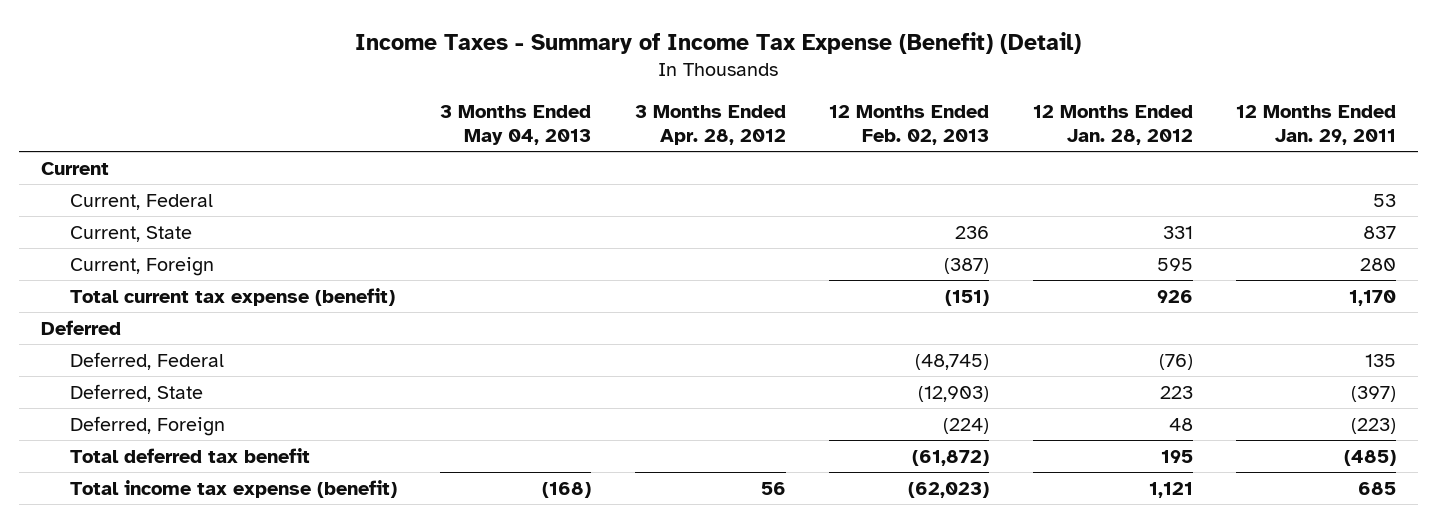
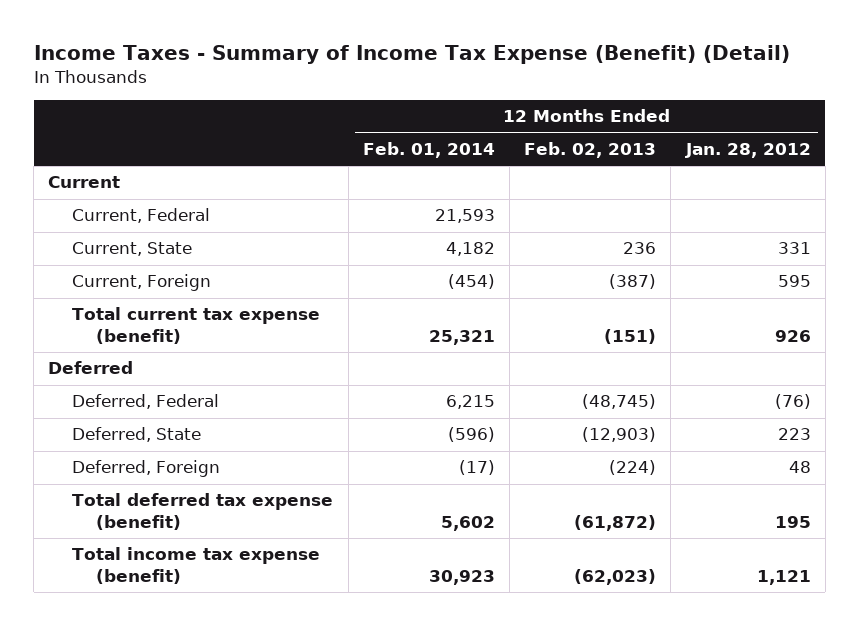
[440,105,592,146] 3 Months Ended May 04, 2013 -> none
[634,105,786,146] 3 Months Ended Apr. 28, 2012 -> none
[1236,105,1397,146] 12 Months Ended Jan. 29, 2011 -> none
none -> [362,141,495,158] Feb. 01, 2014
[69,447,310,463] Total deferred tax benefit -> [72,493,334,531] Total deferred tax expense (benefit)

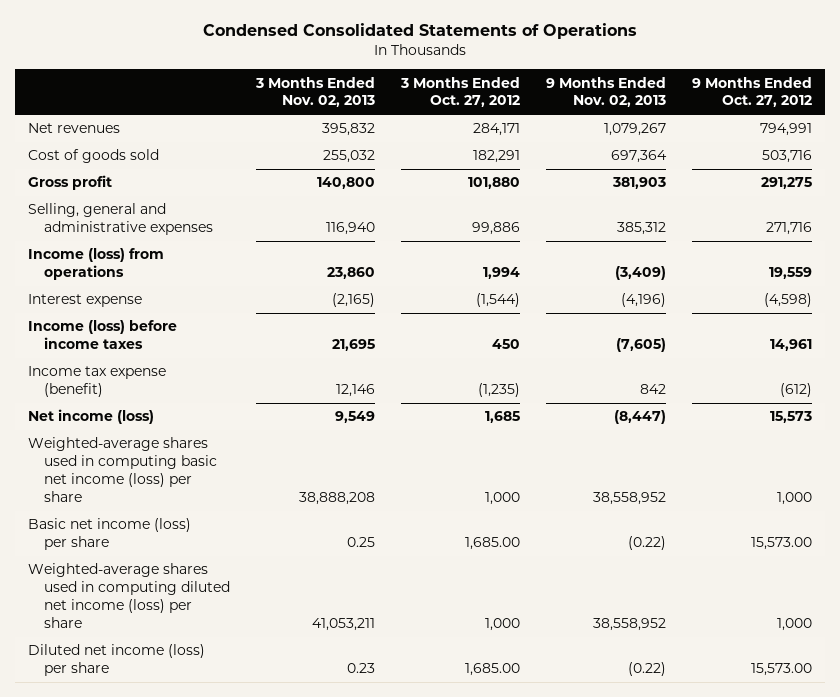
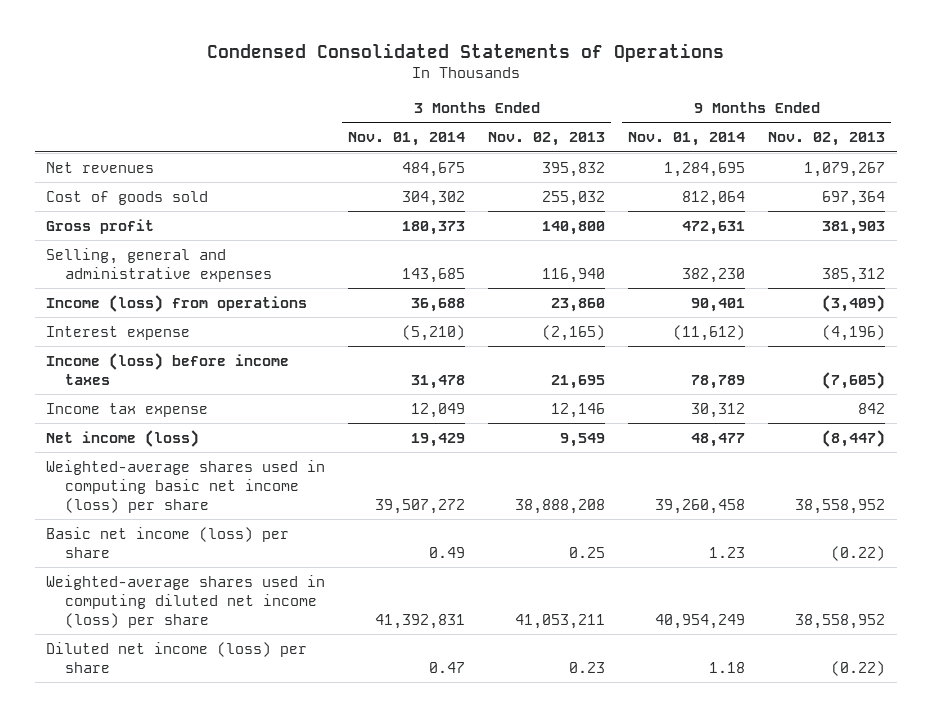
[400,76,521,108] 3 Months Ended Oct. 27, 2012 -> none
[692,76,813,108] 9 Months Ended Oct. 27, 2012 -> none
none -> [348,132,466,147] Nov. 01, 2014
none -> [628,132,746,147] Nov. 01, 2014
[27,366,166,398] Income tax expense (benefit) -> [46,402,209,417] Income tax expense

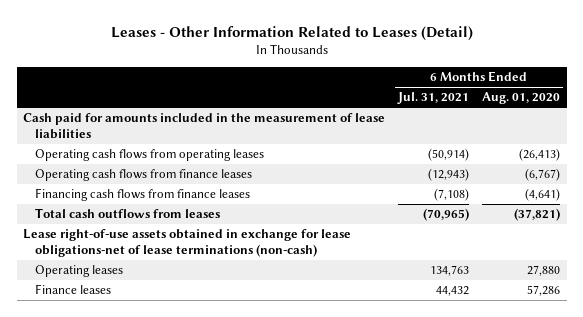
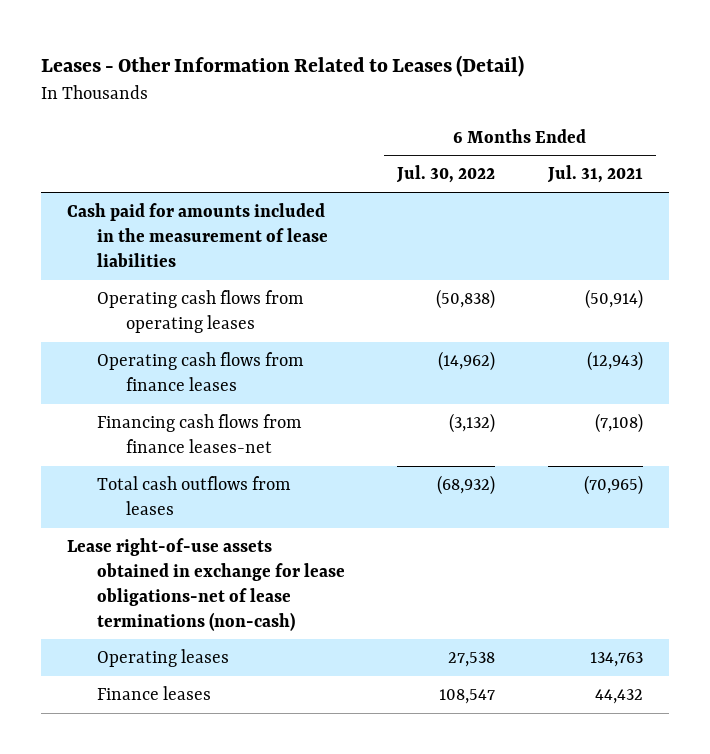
[482,92,561,105] Aug. 01, 2020 -> none
none -> [396,165,496,184] Jul. 30, 2022
[34,188,250,202] Financing cash flows from finance leases -> [96,414,302,453] Financing cash flows from finance leases-net

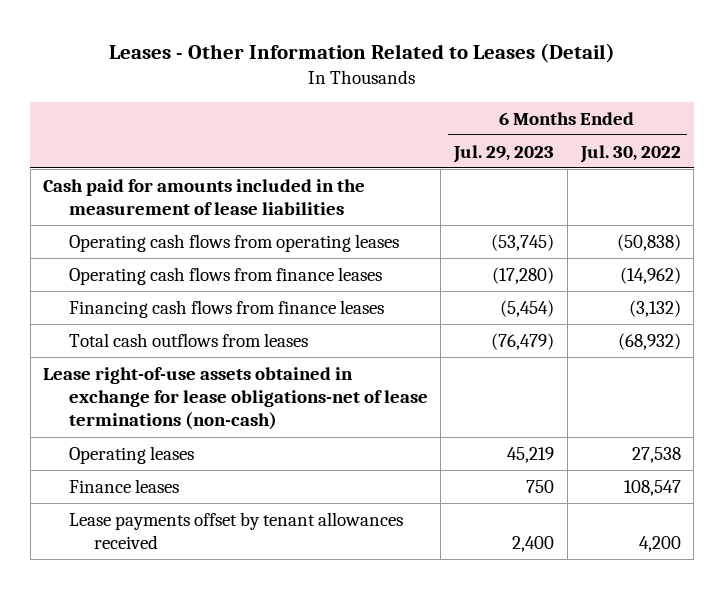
[546,165,643,184] Jul. 31, 2021 -> none
none -> [453,144,555,163] Jul. 29, 2023
[96,414,302,453] Financing cash flows from finance leases-net -> [68,299,384,318] Financing cash flows from finance leases
none -> [68,511,403,550] Lease payments offset by tenant allowances received

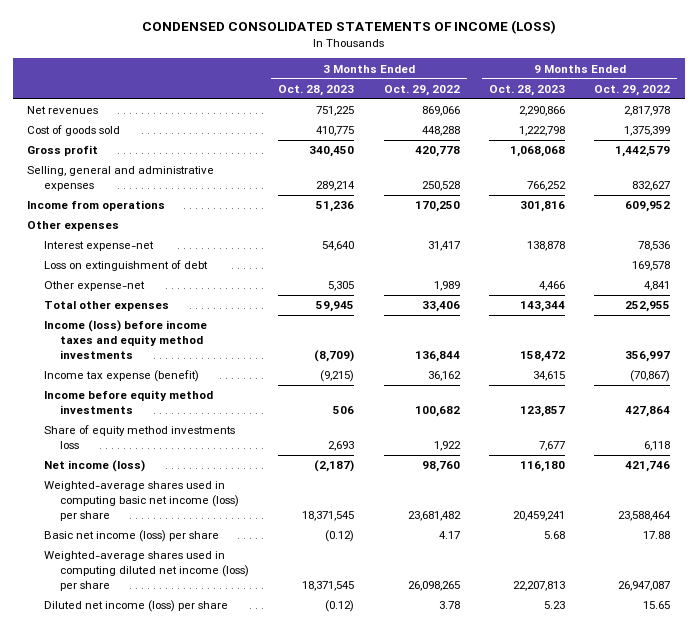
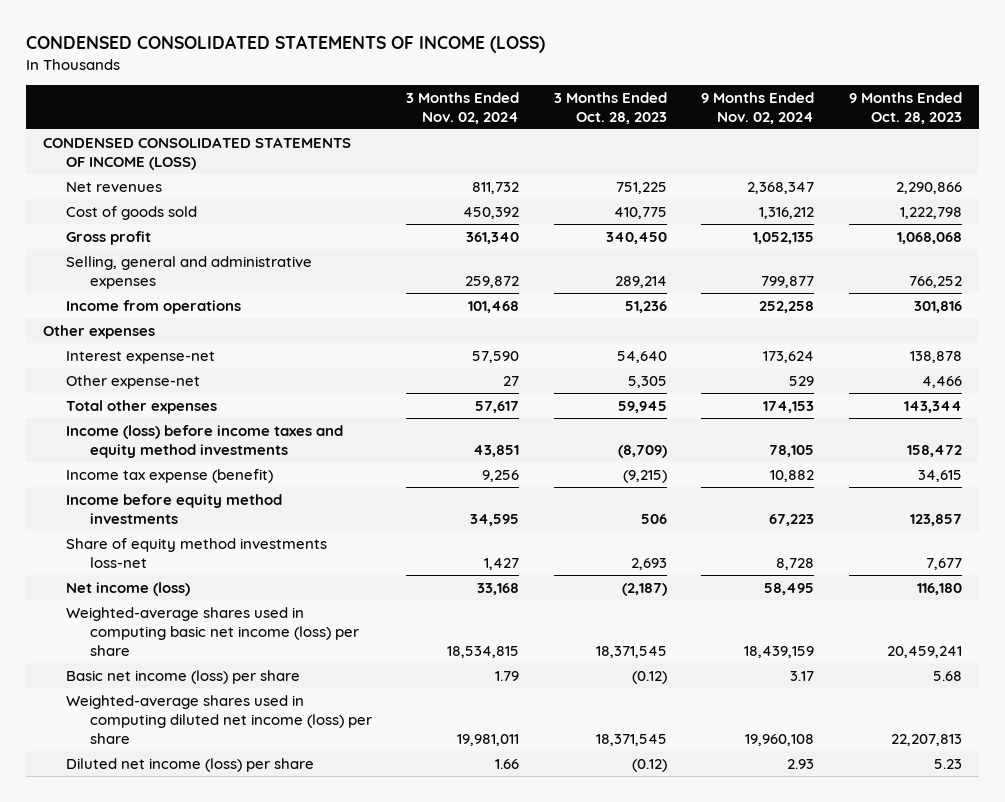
[383,84,460,96] Oct. 29, 2022 -> none
[594,84,671,96] Oct. 29, 2022 -> none
none -> [406,91,520,124] 3 Months Ended Nov. 02, 2024
none -> [701,91,815,124] 9 Months Ended Nov. 02, 2024
none -> [42,136,351,170] CONDENSED CONSOLIDATED STATEMENTS OF INCOME (LOSS)
[43,260,208,272] Loss on extinguishment of debt -> none
[43,425,235,450] Share of equity method investments loss -> [66,537,328,568] Share of equity method investments loss-net

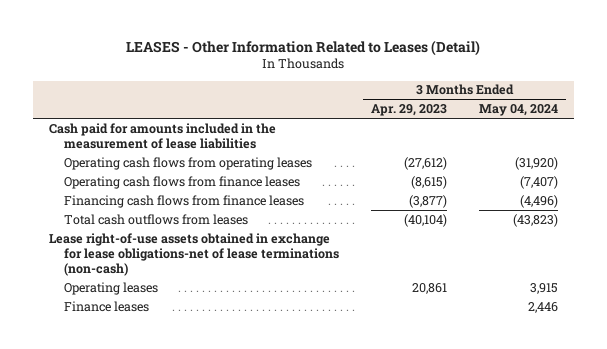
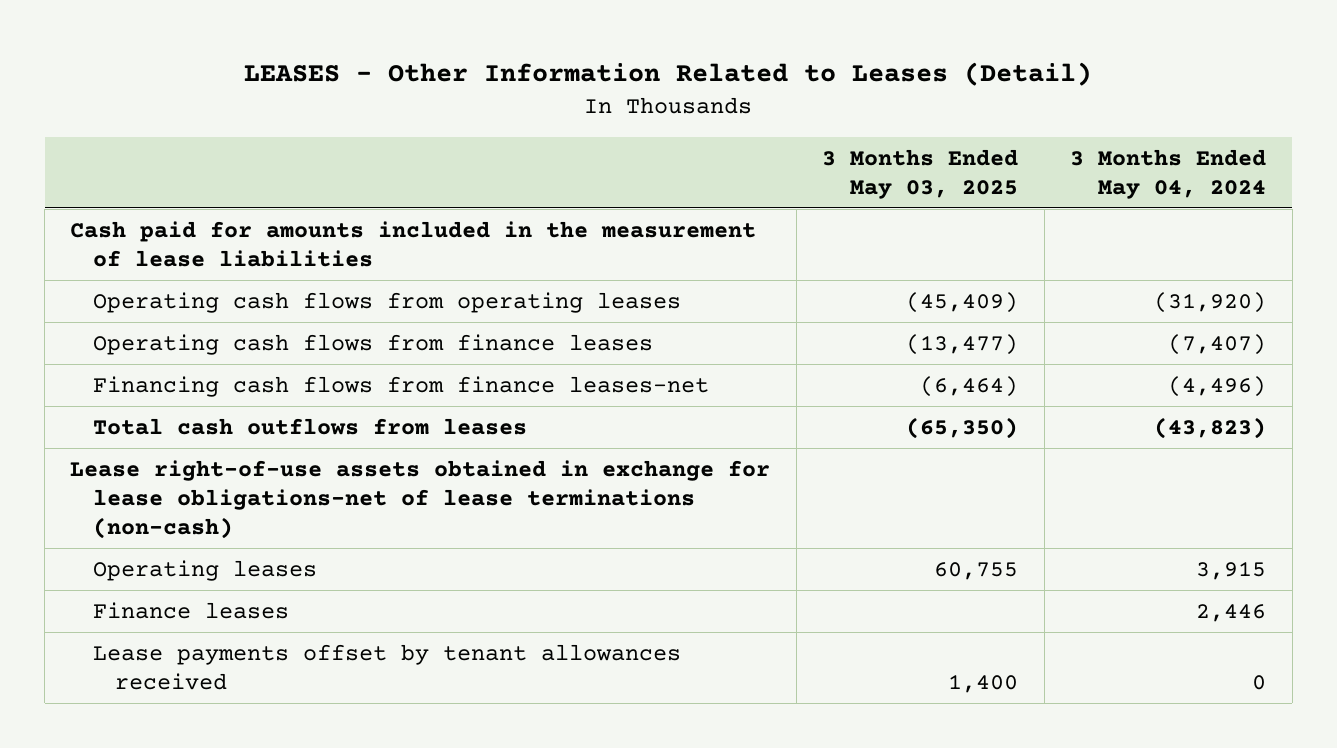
[371,104,448,117] Apr. 29, 2023 -> none
none -> [822,148,1019,199] 3 Months Ended May 03, 2025
[64,194,305,208] Financing cash flows from finance leases -> [92,375,709,397] Financing cash flows from finance leases-net
none -> [92,643,681,690] Lease payments offset by tenant allowances received

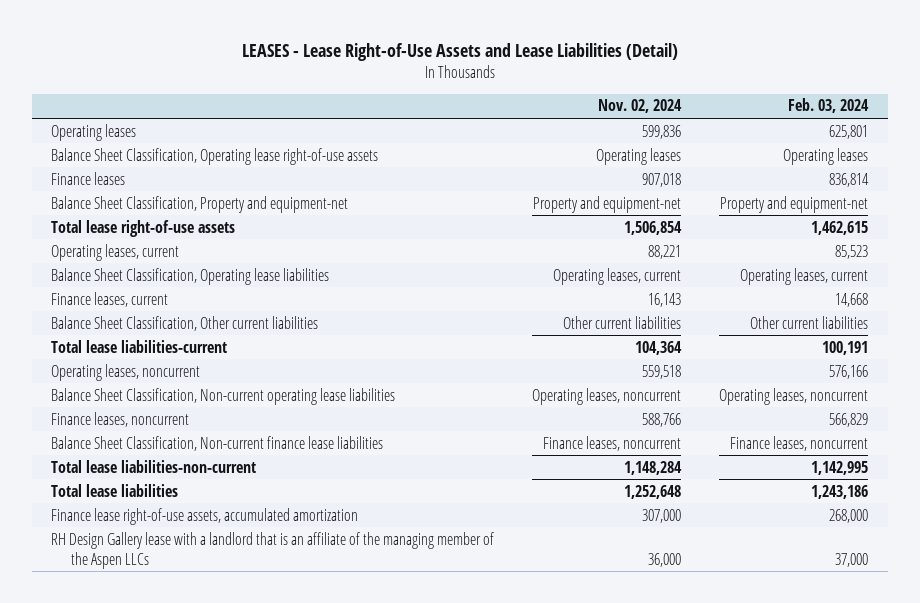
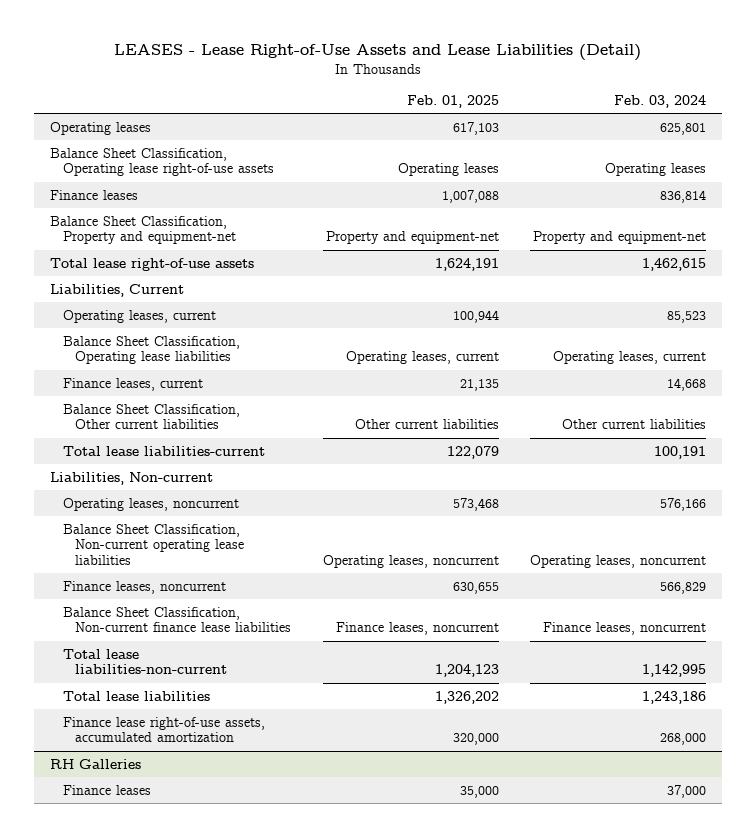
[598,99,683,114] Nov. 02, 2024 -> none
none -> [406,94,499,108] Feb. 01, 2025
none -> [49,283,184,297] Liabilities, Current
none -> [49,471,213,485] Liabilities, Non-current
[51,531,495,569] RH Design Gallery lease with a landlord that is an affiliate of the managing member of the Aspen LLCs -> none
none -> [49,758,141,769] RH Galleries
none -> [62,784,151,795] Finance leases

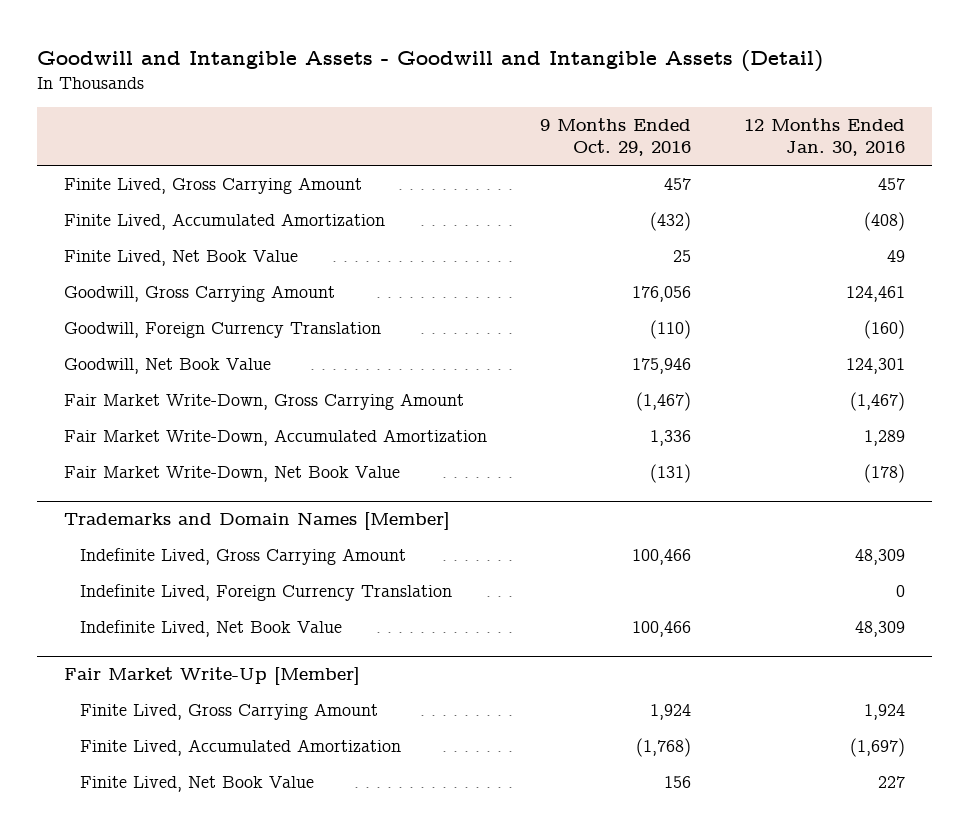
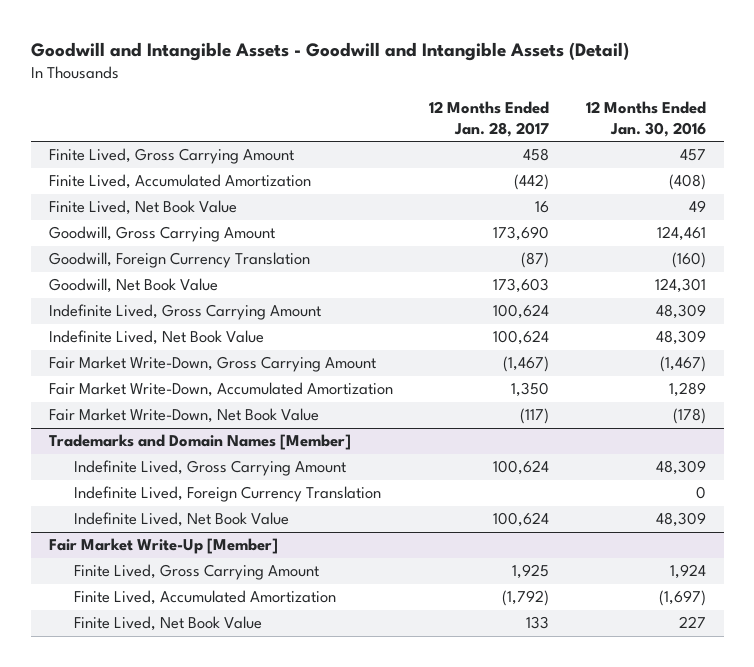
[539,117,691,157] 9 Months Ended Oct. 29, 2016 -> none
none -> [429,100,550,137] 12 Months Ended Jan. 28, 2017
none -> [48,304,321,321] Indefinite Lived, Gross Carrying Amount
none -> [48,330,264,346] Indefinite Lived, Net Book Value

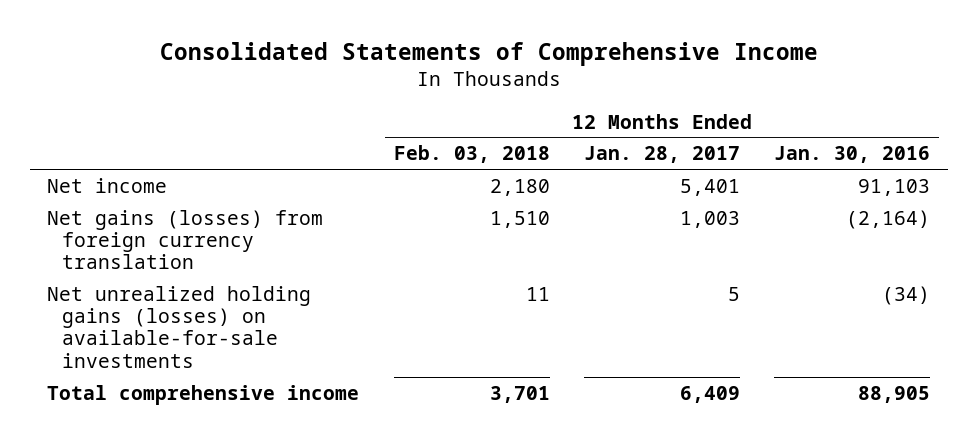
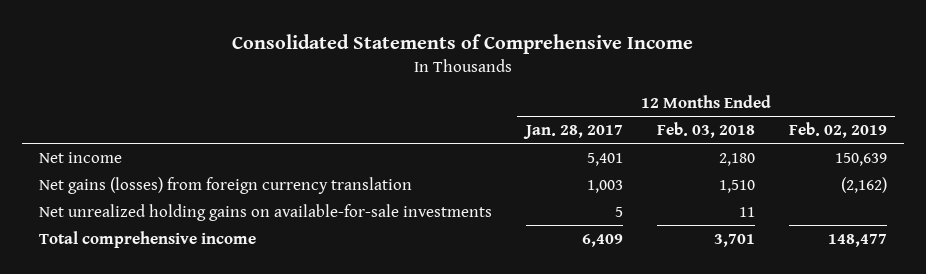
[774,146,931,164] Jan. 30, 2016 -> none
none -> [788,122,887,139] Feb. 02, 2019
[47,285,312,368] Net unrealized holding gains (losses) on available-for-sale investments -> [39,203,493,221] Net unrealized holding gains on available-for-sale investments

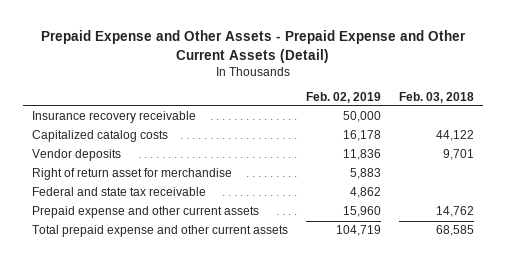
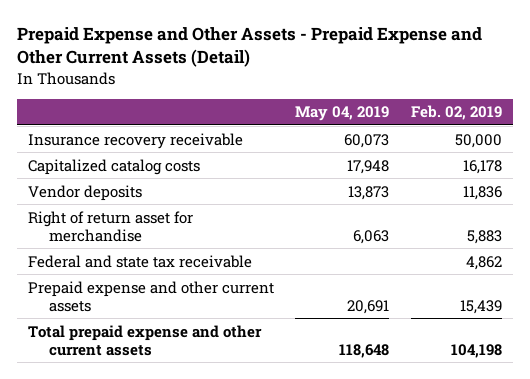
[398,91,474,103] Feb. 03, 2018 -> none
none -> [295,106,390,122] May 04, 2019
[342,206,381,218] 15,960 -> [459,299,502,314] 15,439
[335,225,381,237] 104,719 -> [450,343,502,358] 104,198

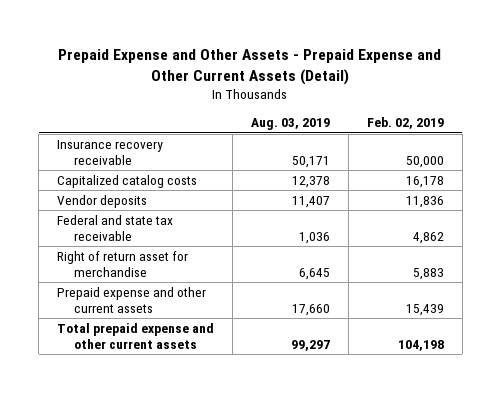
[295,106,390,122] May 04, 2019 -> none
none -> [250,118,330,131] Aug. 03, 2019
[27,210,193,242] Right of return asset for merchandise -> [57,250,189,277] Right of return asset for merchandise

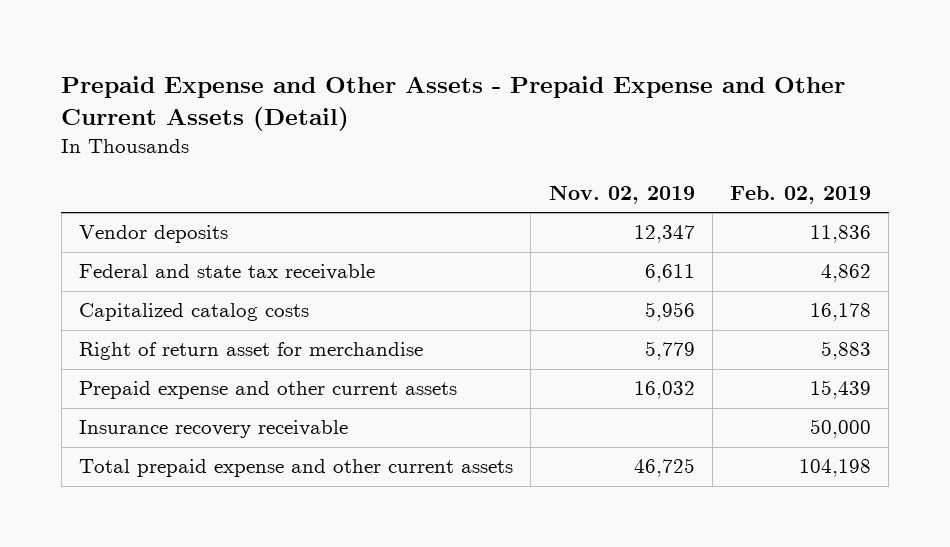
[250,118,330,131] Aug. 03, 2019 -> none
none -> [548,184,695,204] Nov. 02, 2019
[57,174,198,188] Capitalized catalog costs -> [78,303,309,322] Capitalized catalog costs
[57,139,164,165] Insurance recovery receivable -> [78,420,348,439] Insurance recovery receivable

